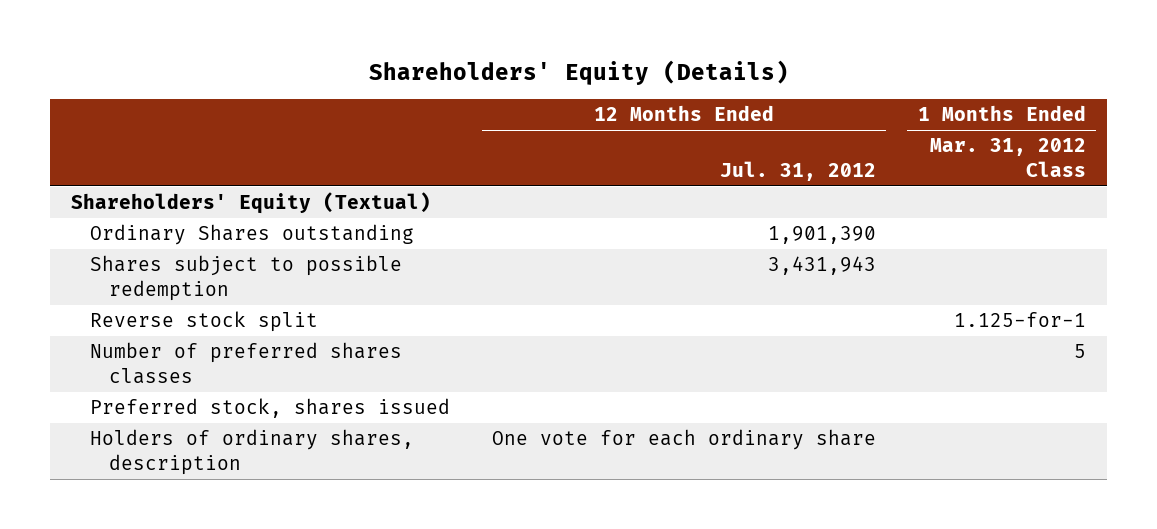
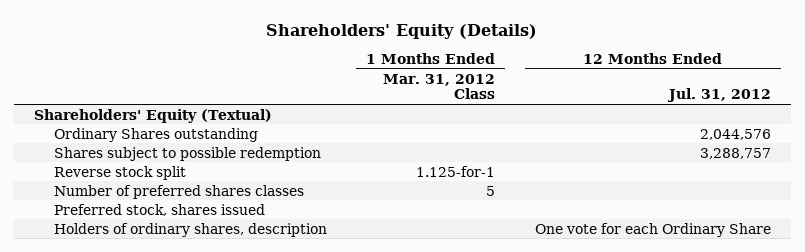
[768,226,877,245] 1,901,390 -> [700,128,772,140] 2,044,576
[768,256,877,276] 3,431,943 -> [700,147,772,159] 3,288,757
[492,429,877,451] One vote for each ordinary share -> [535,222,772,237] One vote for each Ordinary Share

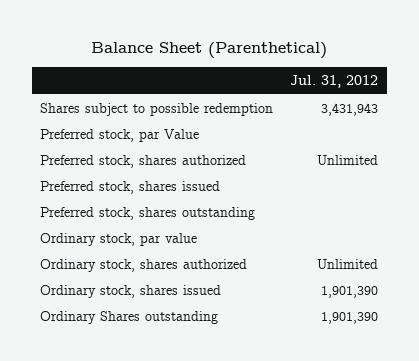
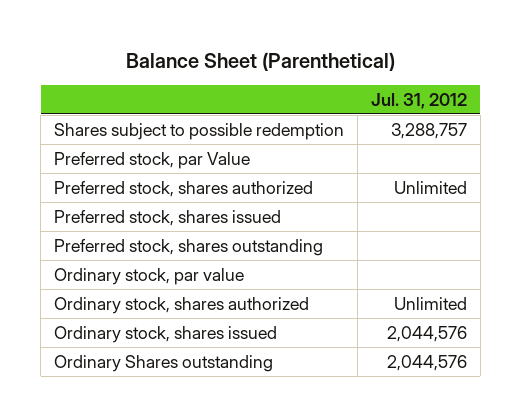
[321,102,379,116] 3,431,943 -> [391,122,468,139] 3,288,757
[321,285,379,298] 1,901,390 -> [387,325,468,342] 2,044,576
[321,311,379,324] 1,901,390 -> [387,354,468,371] 2,044,576

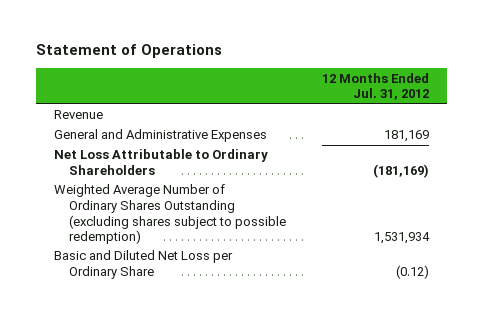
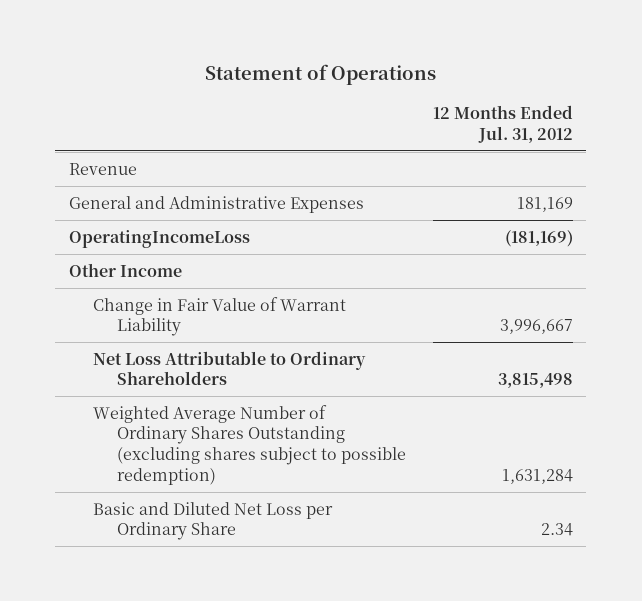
none -> [68,229,250,248] OperatingIncomeLoss
none -> [68,262,182,277] Other Income
none -> [92,296,346,337] Change in Fair Value of Warrant Liability
[372,164,429,179] (181,169) -> [497,373,573,389] 3,815,498
[373,232,430,245] 1,531,934 -> [501,468,573,484] 1,631,284
[395,265,429,280] (0.12) -> [540,523,573,537] 2.34

